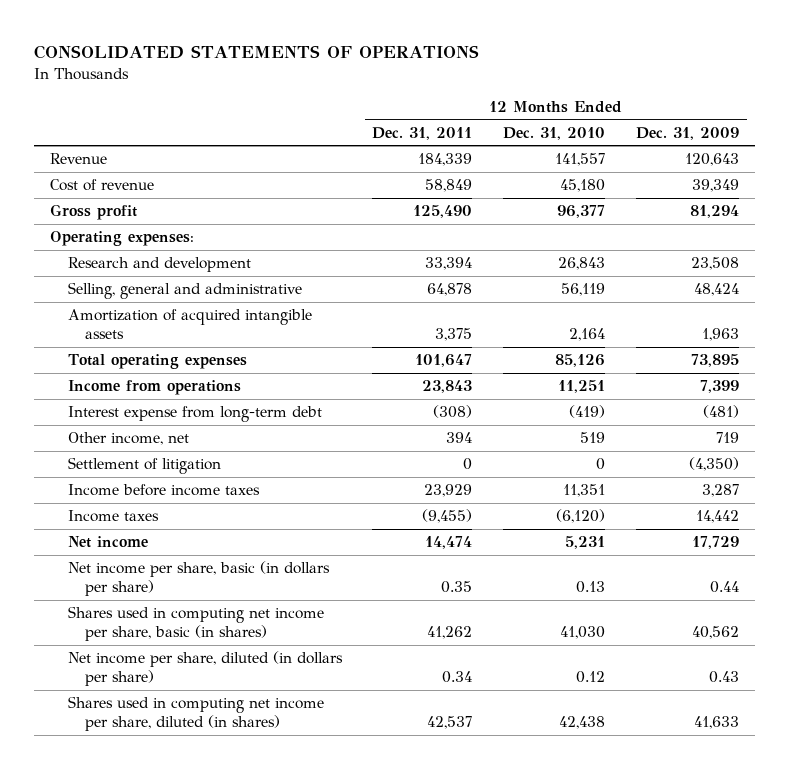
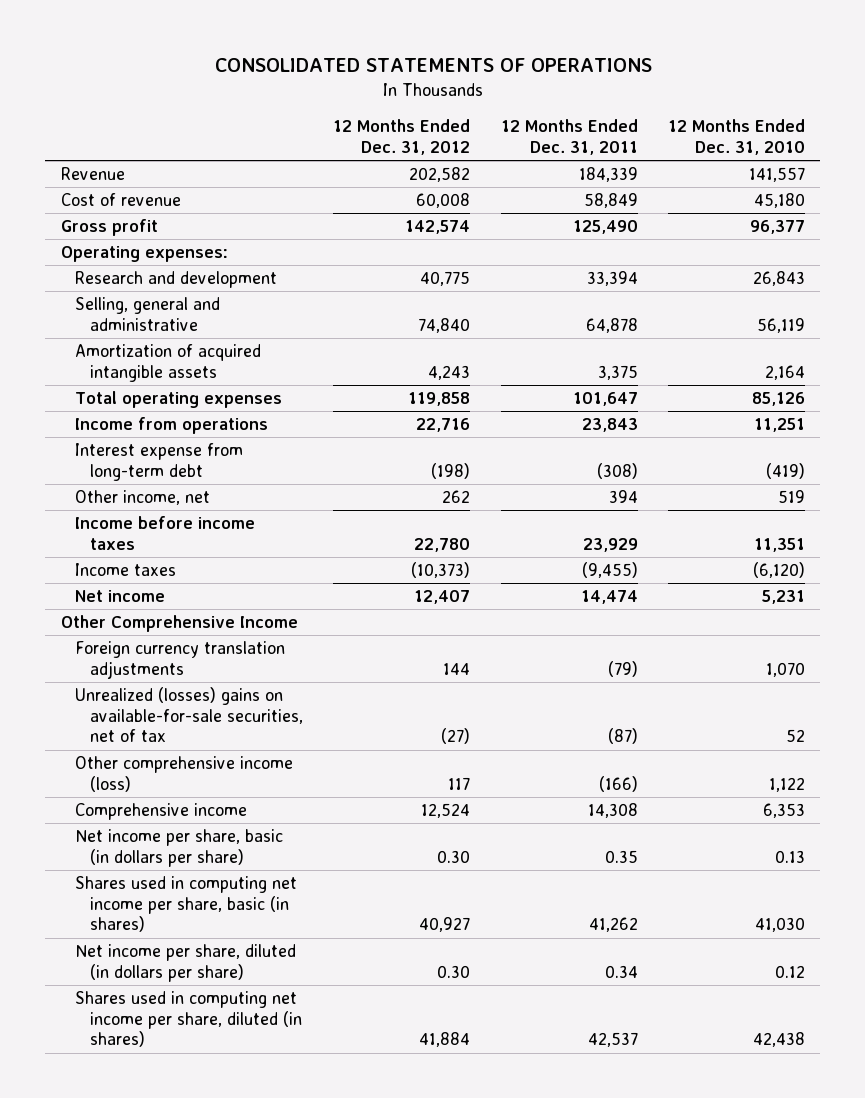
[636,126,740,140] Dec. 31, 2009 -> none
none -> [333,119,471,155] 12 Months Ended Dec. 31, 2012
[67,457,221,475] Settlement of litigation -> none
none -> [60,615,298,633] Other Comprehensive Income
none -> [75,641,286,679] Foreign currency translation adjustments
none -> [75,687,304,743] Unrealized (losses) gains on available-for-sale securities, net of tax
none -> [75,756,294,792] Other comprehensive income (loss)
none -> [75,803,248,821] Comprehensive income

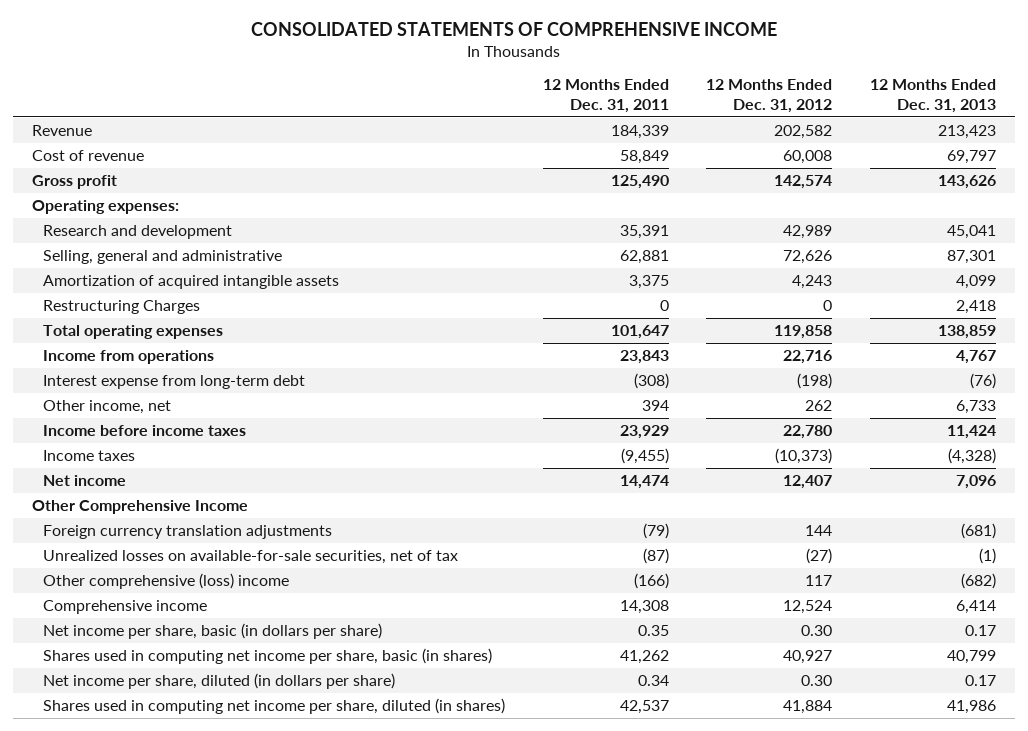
[214,58,652,73] CONSOLIDATED STATEMENTS OF OPERATIONS -> [250,22,777,37] CONSOLIDATED STATEMENTS OF COMPREHENSIVE INCOME
[667,119,805,155] 12 Months Ended Dec. 31, 2010 -> none
none -> [870,79,997,113] 12 Months Ended Dec. 31, 2013
[420,271,471,287] 40,775 -> [783,225,833,240] 42,989
[586,271,638,287] 33,394 -> [619,225,669,240] 35,391
[418,317,471,333] 74,840 -> [783,250,833,265] 72,626
[585,317,638,333] 64,878 -> [619,250,669,265] 62,881
none -> [43,300,201,315] Restructuring Charges
[75,687,304,743] Unrealized (losses) gains on available-for-sale securities, net of tax -> [43,550,459,565] Unrealized losses on available-for-sale securities, net of tax
[75,756,294,792] Other comprehensive income (loss) -> [43,573,290,590] Other comprehensive (loss) income

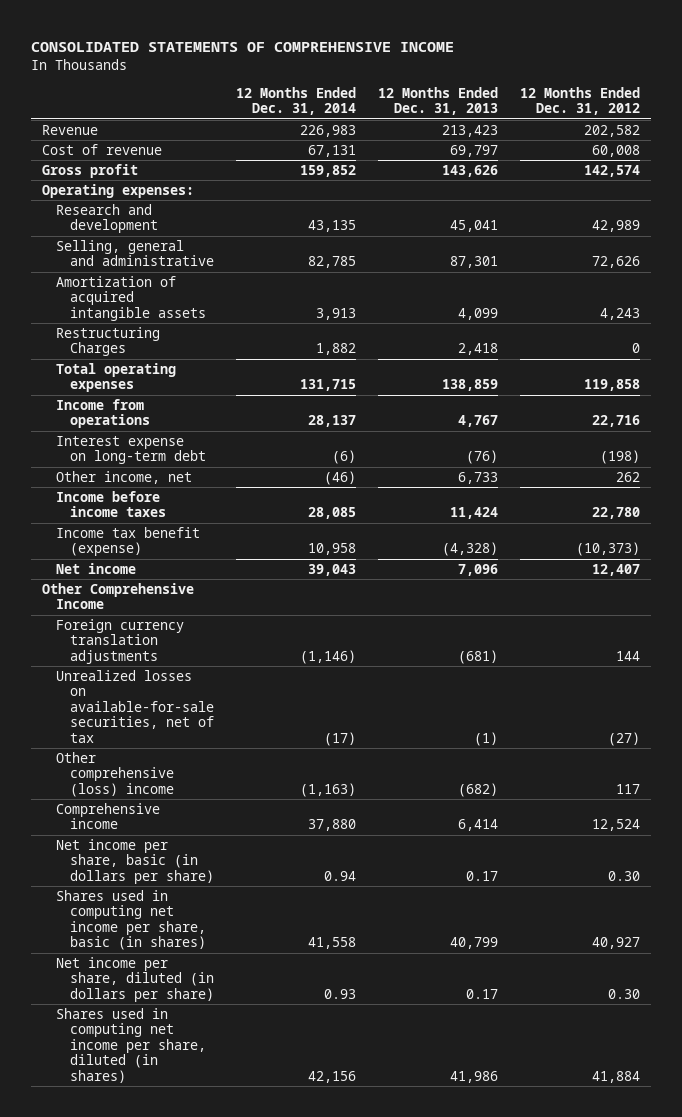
[542,79,669,113] 12 Months Ended Dec. 31, 2011 -> none
none -> [236,86,357,116] 12 Months Ended Dec. 31, 2014
[43,375,306,390] Interest expense from long-term debt -> [56,436,207,465] Interest expense on long-term debt
[43,450,136,462] Income taxes -> [56,527,201,557] Income tax benefit (expense)

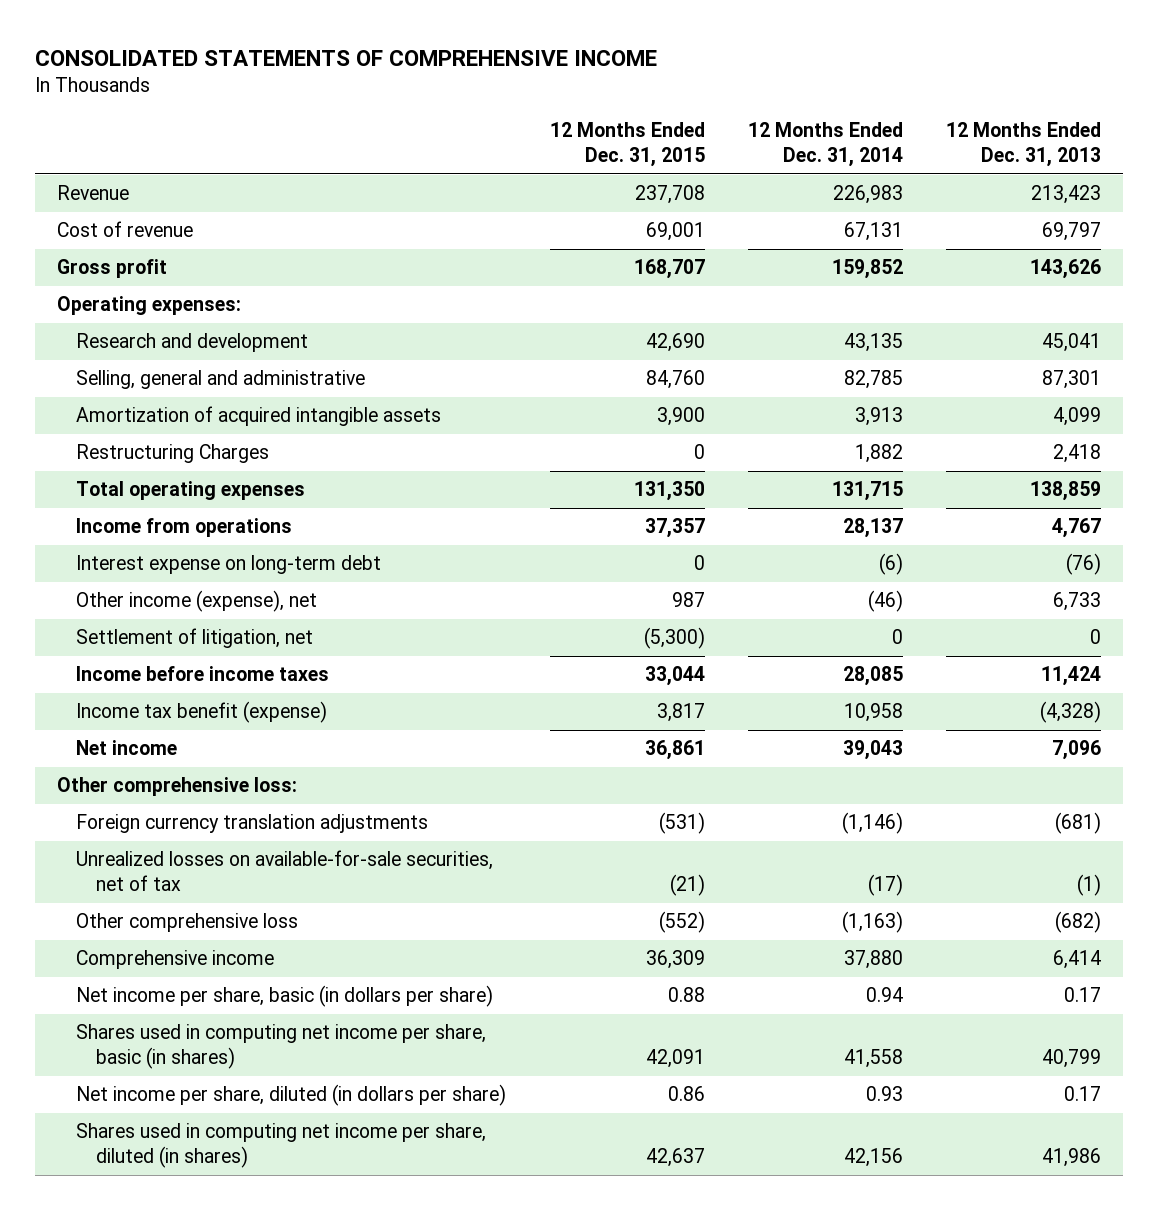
[520,86,641,116] 12 Months Ended Dec. 31, 2012 -> none
none -> [549,122,705,168] 12 Months Ended Dec. 31, 2015
[56,471,193,485] Other income, net -> [76,590,318,613] Other income (expense), net
none -> [76,628,314,649] Settlement of litigation, net
[42,583,195,610] Other Comprehensive Income -> [56,777,297,797] Other comprehensive loss:
[56,752,175,797] Other comprehensive (loss) income -> [76,913,299,933] Other comprehensive loss

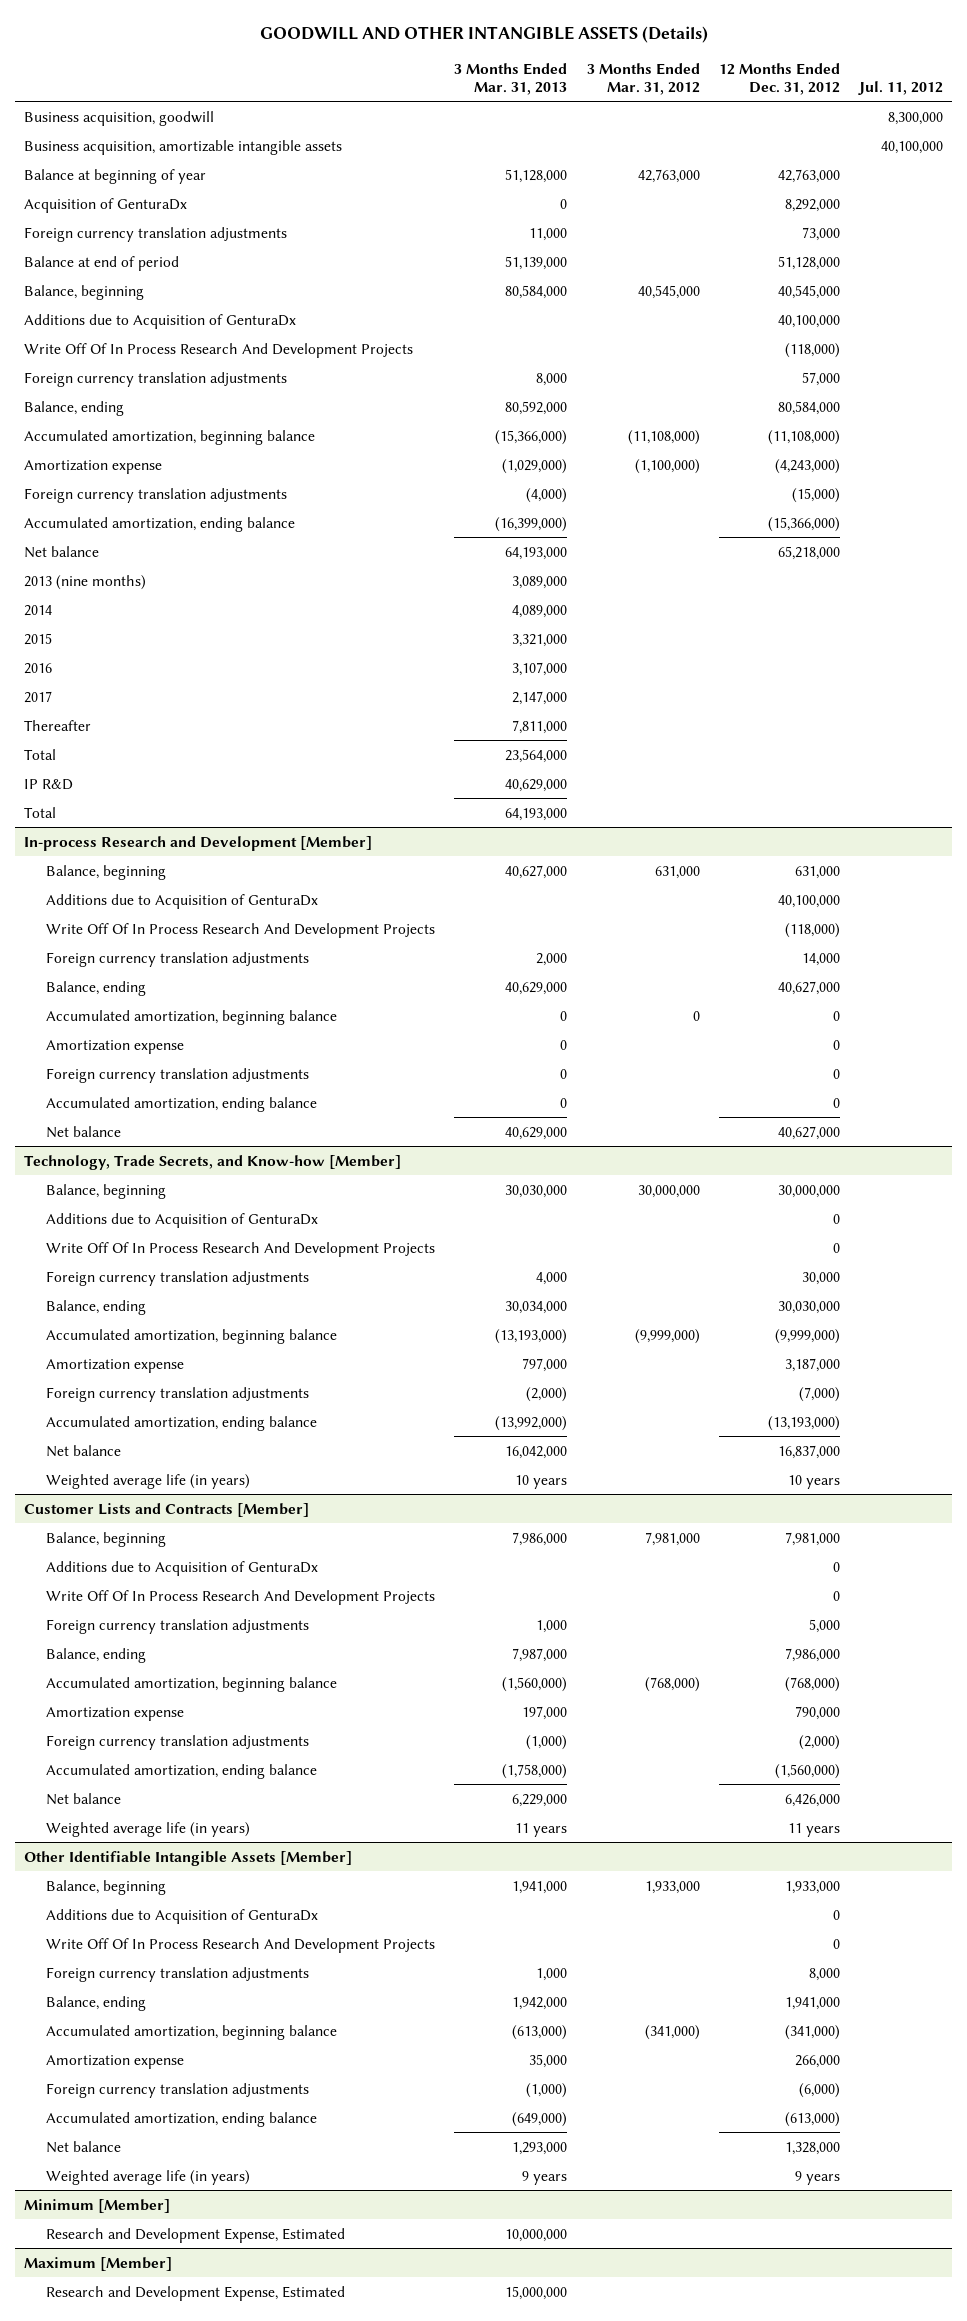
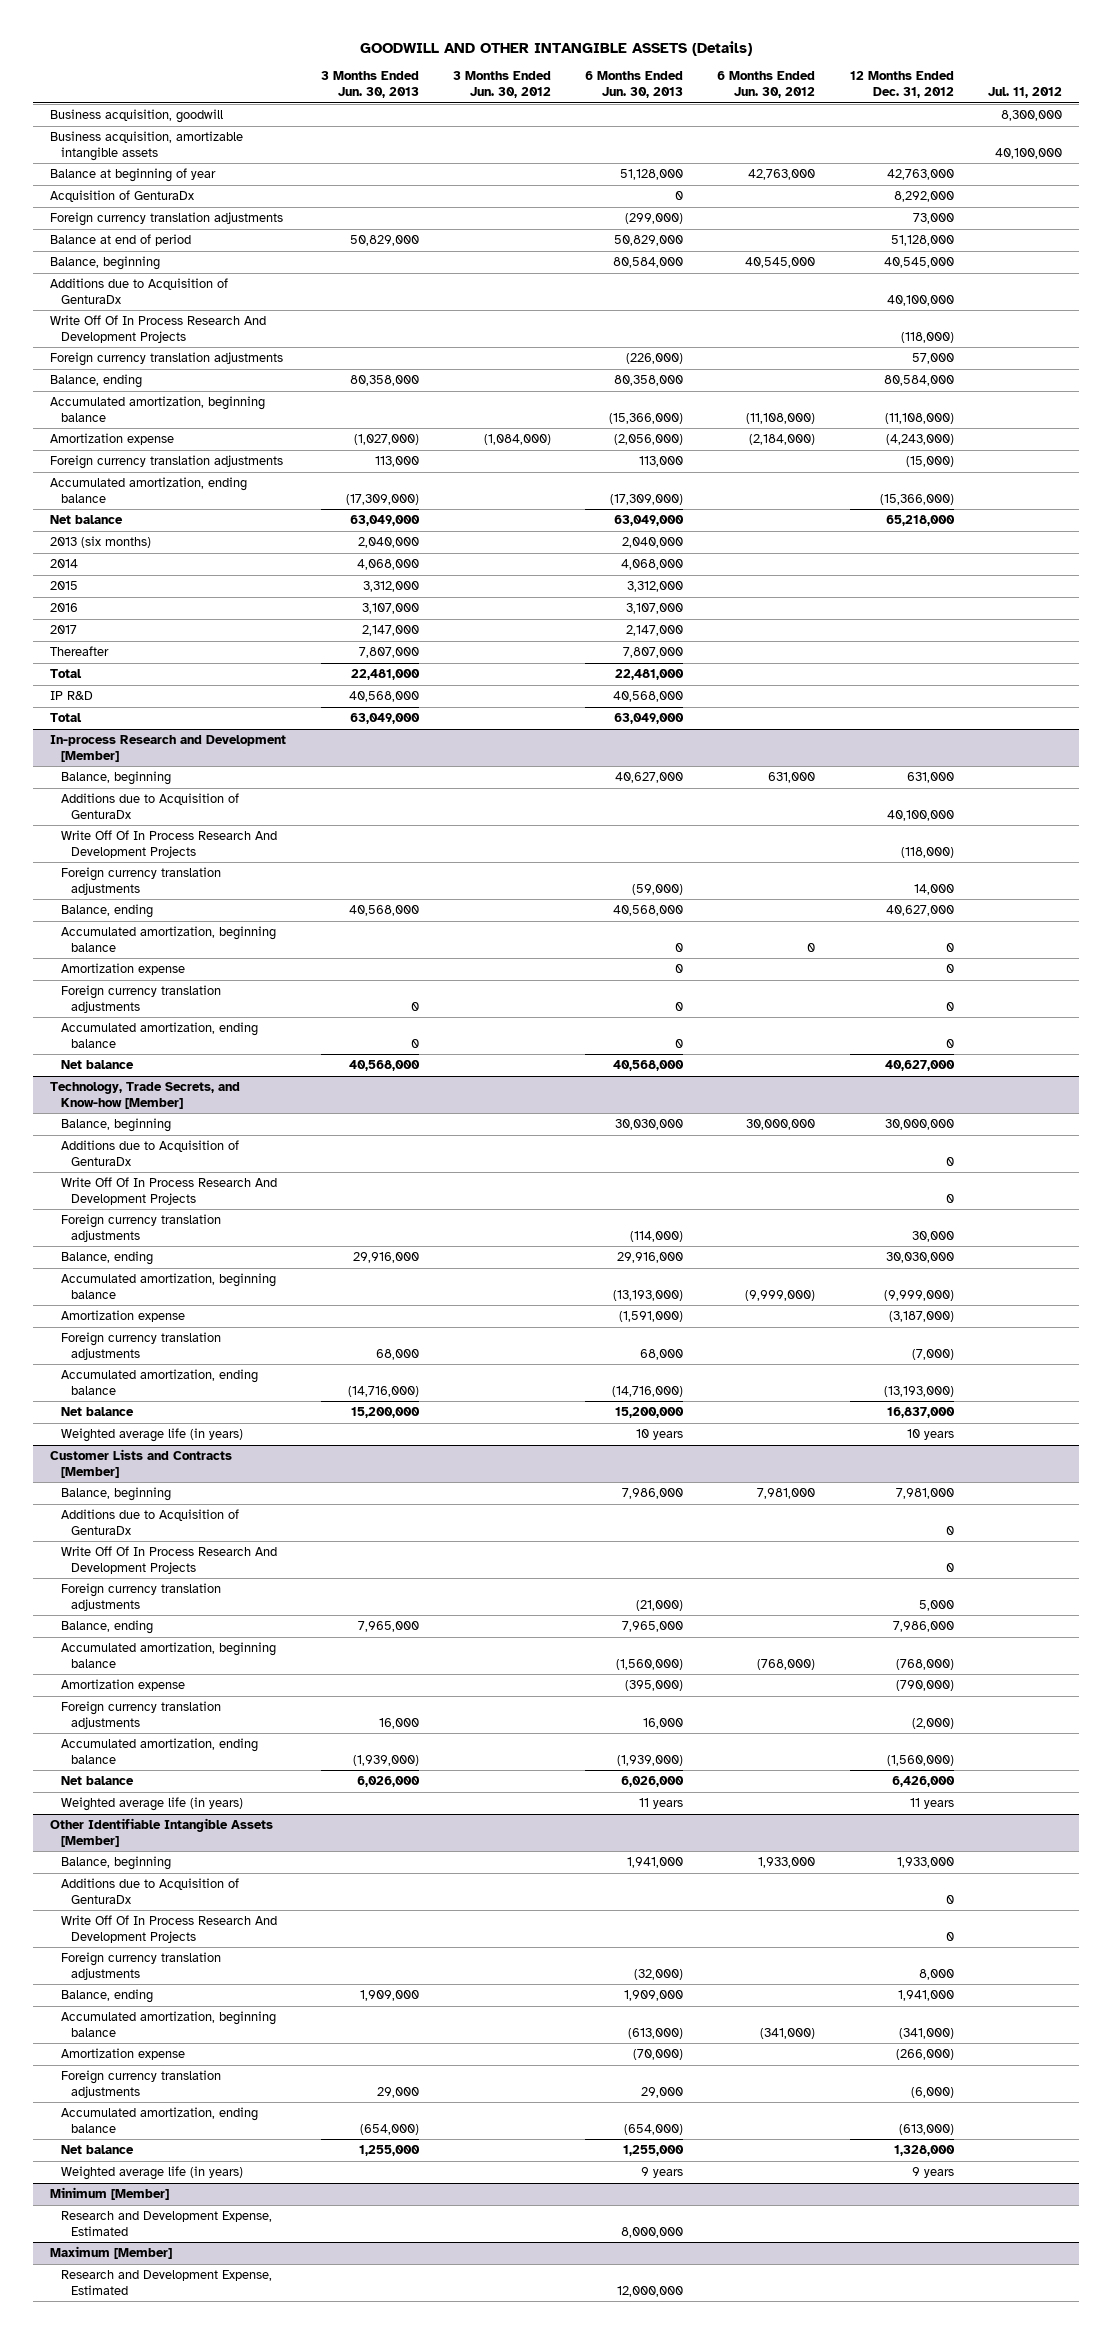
[454,62,568,95] 3 Months Ended Mar. 31, 2013 -> none
[586,62,700,95] 3 Months Ended Mar. 31, 2012 -> none
none -> [320,71,419,98] 3 Months Ended Jun. 30, 2013
none -> [452,71,551,98] 3 Months Ended Jun. 30, 2012
none -> [585,71,684,98] 6 Months Ended Jun. 30, 2013
none -> [717,71,816,98] 6 Months Ended Jun. 30, 2012
[24,574,147,590] 2013 (nine months) -> [50,536,152,549] 2013 (six months)
[784,1357,840,1372] 3,187,000 -> [888,1311,954,1323] (3,187,000)
[794,1705,840,1720] 790,000 -> [895,1680,954,1692] (790,000)
[794,2054,840,2068] 266,000 -> [895,2049,954,2061] (266,000)

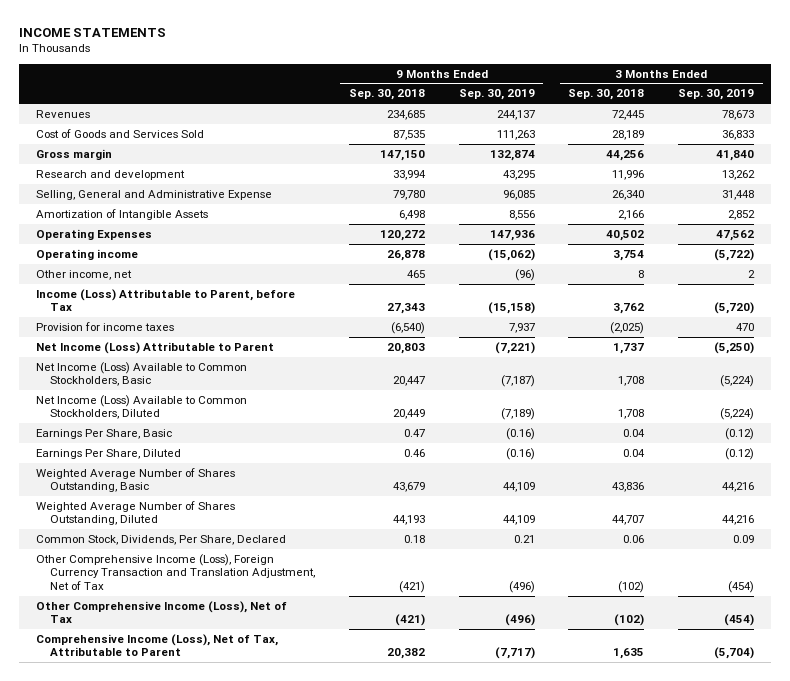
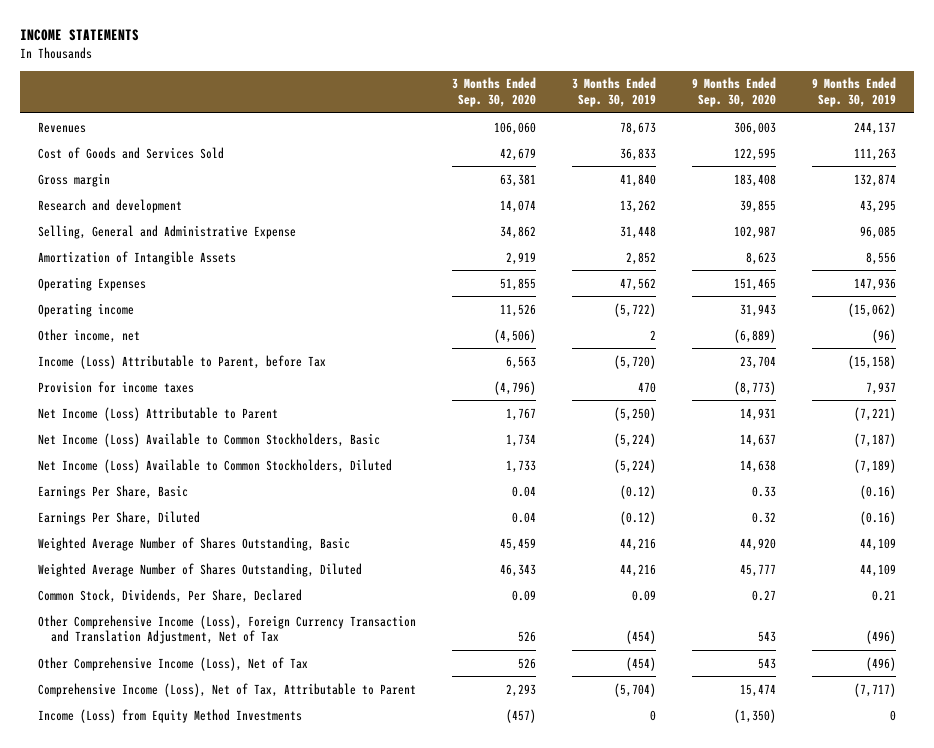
[348,89,425,101] Sep. 30, 2018 -> none
[568,89,645,101] Sep. 30, 2018 -> none
none -> [451,77,536,108] 3 Months Ended Sep. 30, 2020
none -> [692,77,777,108] 9 Months Ended Sep. 30, 2020
none -> [37,708,302,723] Income (Loss) from Equity Method Investments

